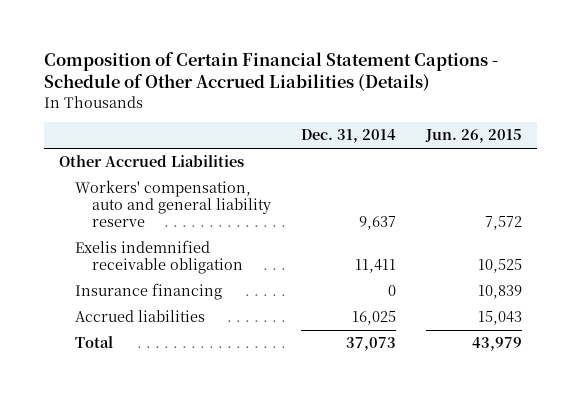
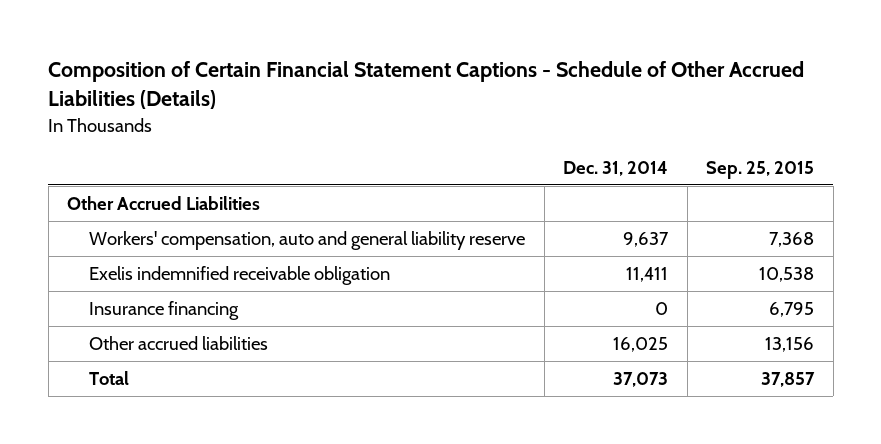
[425,129,523,144] Jun. 26, 2015 -> none
none -> [706,161,815,180] Sep. 25, 2015
[75,310,206,323] Accrued liabilities -> [89,335,269,350] Other accrued liabilities

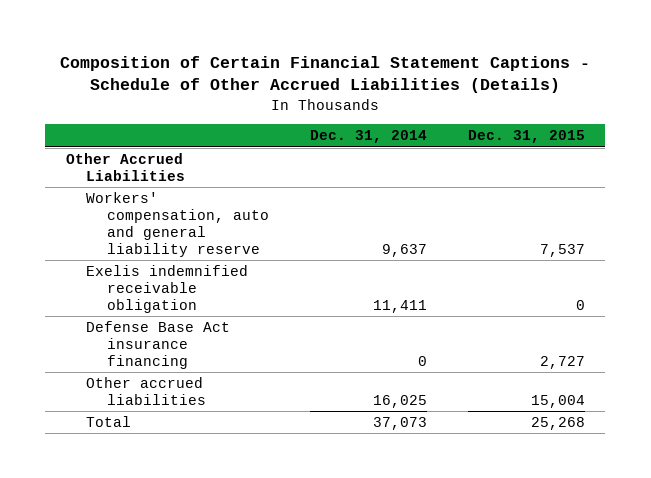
[706,161,815,180] Sep. 25, 2015 -> none
none -> [467,130,585,144] Dec. 31, 2015
[89,300,240,320] Insurance financing -> [86,320,231,369] Defense Base Act insurance financing

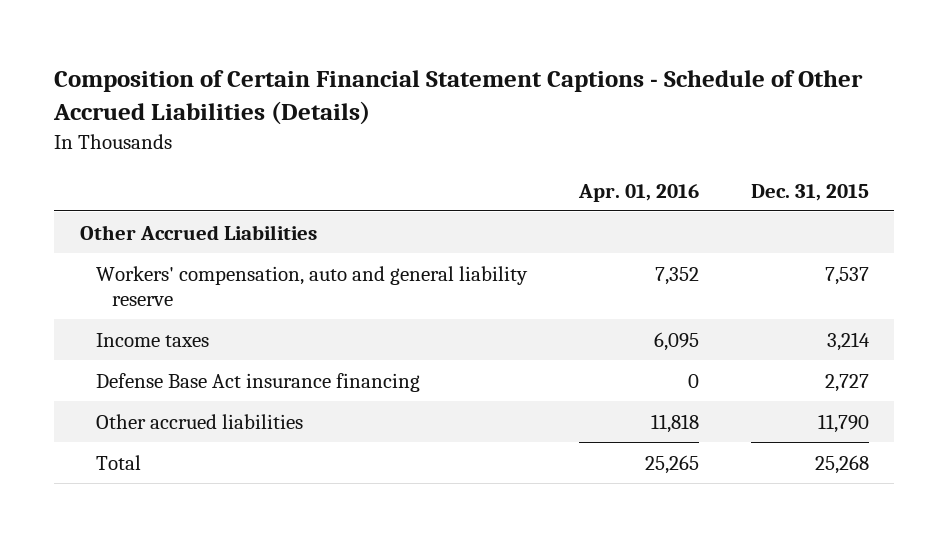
[309,130,427,144] Dec. 31, 2014 -> none
none -> [577,183,699,202] Apr. 01, 2016
[86,264,249,313] Exelis indemnified receivable obligation -> none
none -> [96,332,210,347] Income taxes
[530,394,585,408] 15,004 -> [817,413,869,433] 11,790

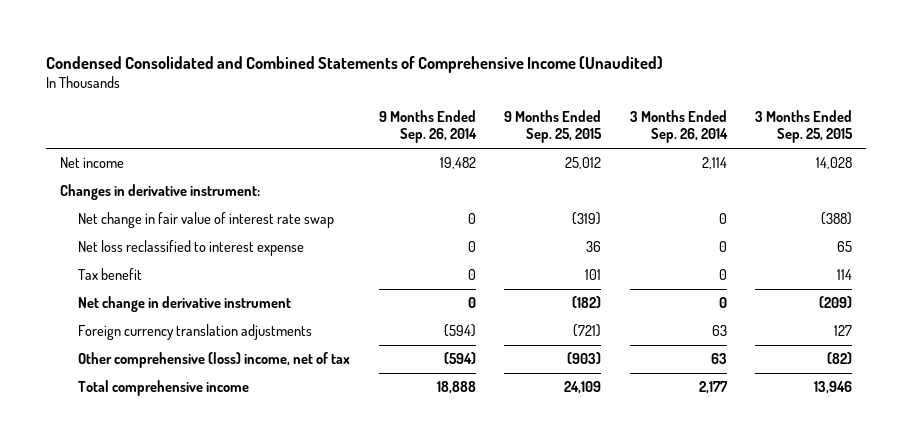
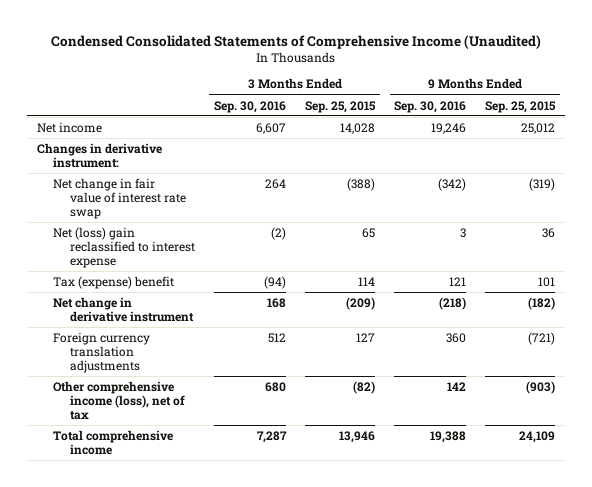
[46,55,664,73] Condensed Consolidated and Combined Statements of Comprehensive Income (Unaudited) -> [51,34,542,49] Condensed Consolidated Statements of Comprehensive Income (Unaudited)
[378,110,477,144] 9 Months Ended Sep. 26, 2014 -> none
[629,110,728,144] 3 Months Ended Sep. 26, 2014 -> none
none -> [213,100,286,113] Sep. 30, 2016
none -> [394,100,467,113] Sep. 30, 2016
[78,240,305,257] Net loss reclassified to interest expense -> [53,226,195,268] Net (loss) gain reclassified to interest expense
[78,268,143,281] Tax benefit -> [53,275,175,289] Tax (expense) benefit
[78,352,351,369] Other comprehensive (loss) income, net of tax -> [53,380,185,420] Other comprehensive income (loss), net of tax

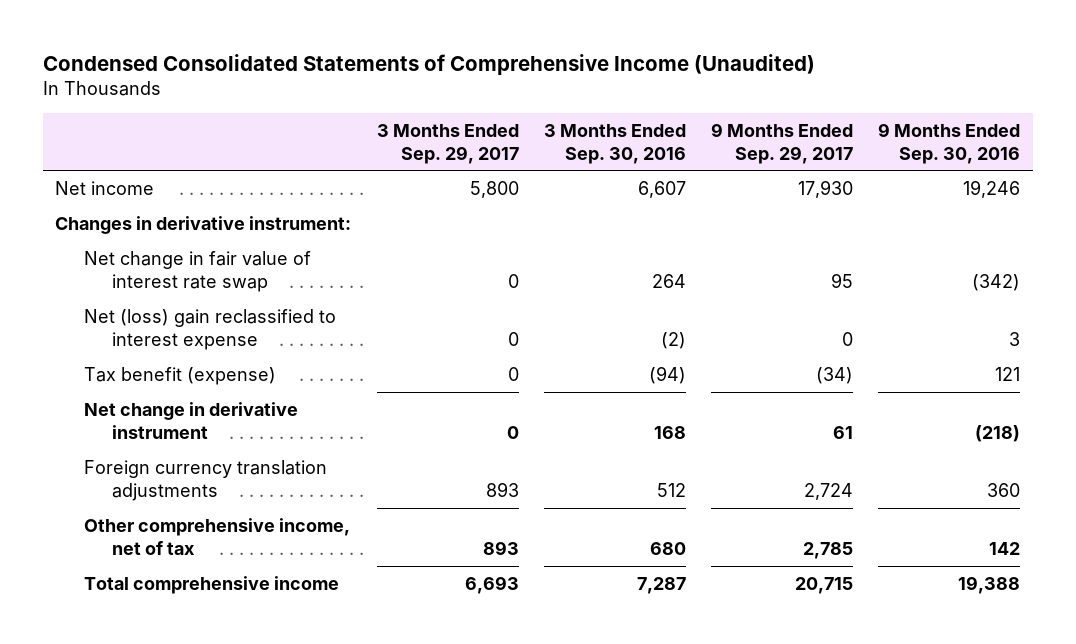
[305,100,377,113] Sep. 25, 2015 -> none
[485,100,557,113] Sep. 25, 2015 -> none
none -> [376,123,519,164] 3 Months Ended Sep. 29, 2017
none -> [710,122,853,164] 9 Months Ended Sep. 29, 2017
[53,275,175,289] Tax (expense) benefit -> [83,366,276,385] Tax benefit (expense)
[53,380,185,420] Other comprehensive income (loss), net of tax -> [83,517,350,555] Other comprehensive income, net of tax

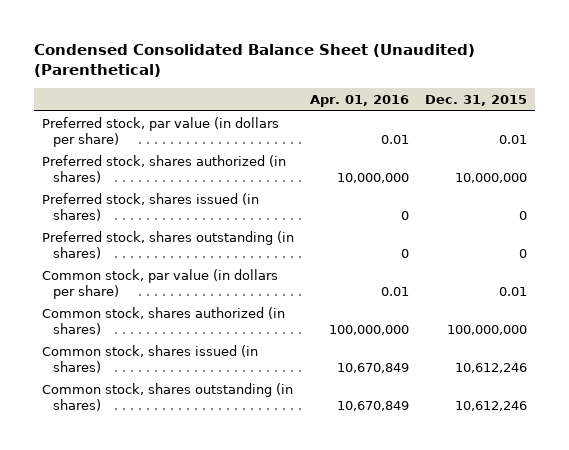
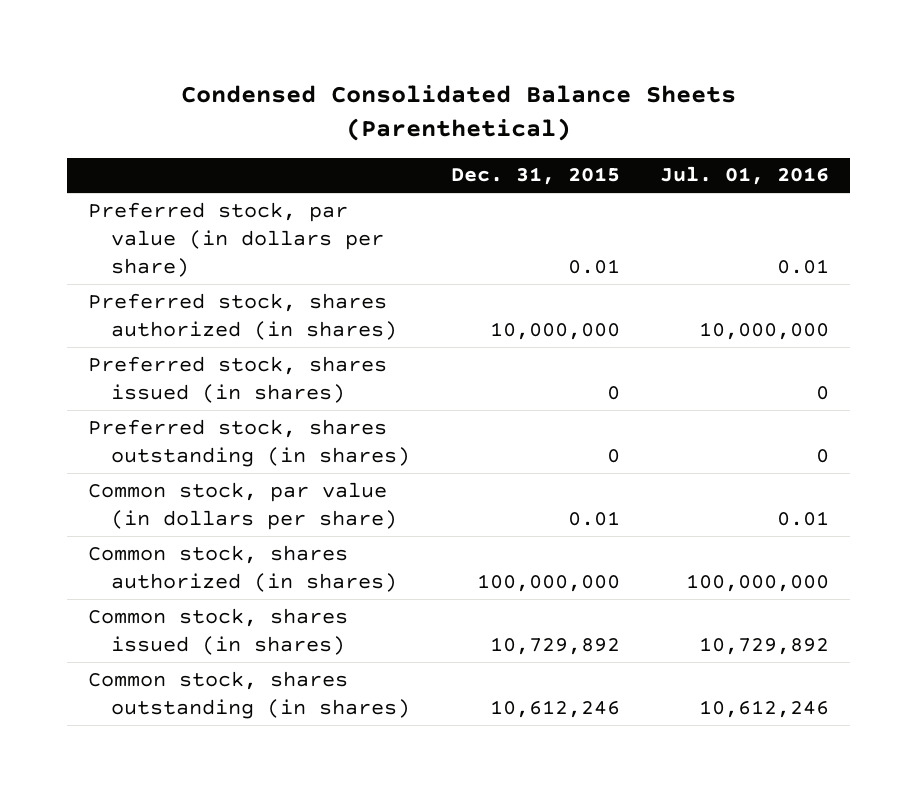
[34,43,476,78] Condensed Consolidated Balance Sheet (Unaudited) (Parenthetical) -> [180,84,736,141] Condensed Consolidated Balance Sheets (Parenthetical)
[309,95,409,108] Apr. 01, 2016 -> none
none -> [660,166,830,186] Jul. 01, 2016
[454,362,527,373] 10,612,246 -> [489,636,620,655] 10,729,892

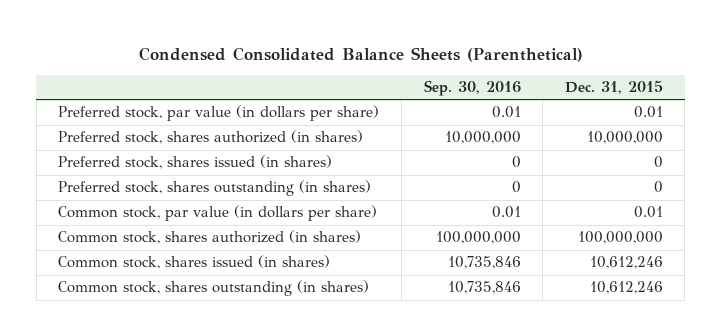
[660,166,830,186] Jul. 01, 2016 -> none
none -> [423,80,521,97] Sep. 30, 2016
[489,636,620,655] 10,729,892 -> [589,256,663,270] 10,612,246

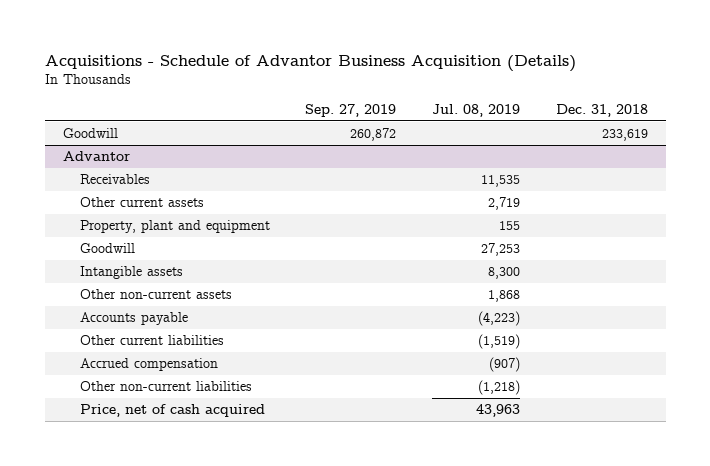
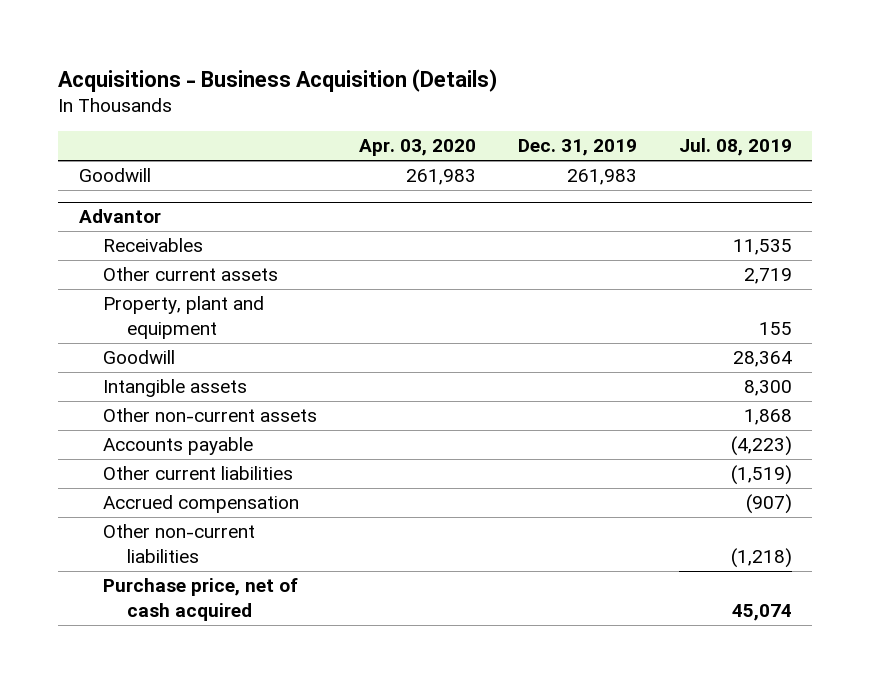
[44,54,576,72] Acquisitions - Schedule of Advantor Business Acquisition (Details) -> [57,68,497,92] Acquisitions - Business Acquisition (Details)
[305,103,397,117] Sep. 27, 2019 -> none
[555,103,648,117] Dec. 31, 2018 -> none
none -> [358,139,476,157] Apr. 03, 2020
none -> [517,139,637,157] Dec. 31, 2019
[481,243,521,257] 27,253 -> [732,351,792,368] 28,364
[79,404,265,418] Price, net of cash acquired -> [102,578,298,621] Purchase price, net of cash acquired
[476,404,521,418] 43,963 -> [731,603,792,621] 45,074

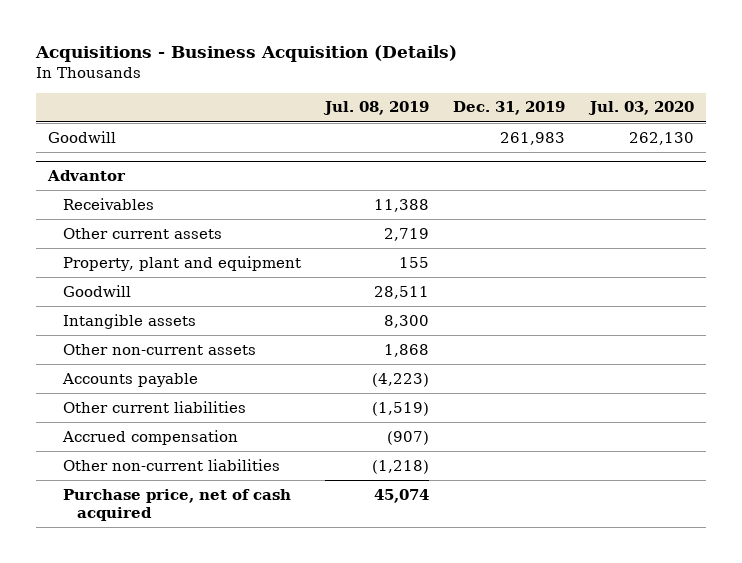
[358,139,476,157] Apr. 03, 2020 -> none
none -> [587,101,694,116] Jul. 03, 2020
[732,239,792,256] 11,535 -> [373,198,429,212] 11,388
[732,351,792,368] 28,364 -> [373,285,429,299] 28,511

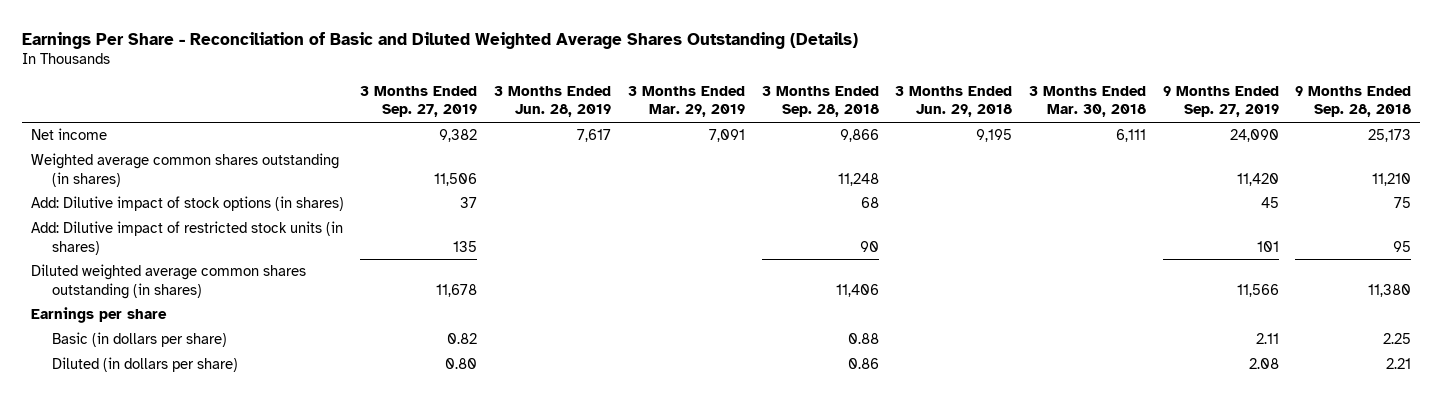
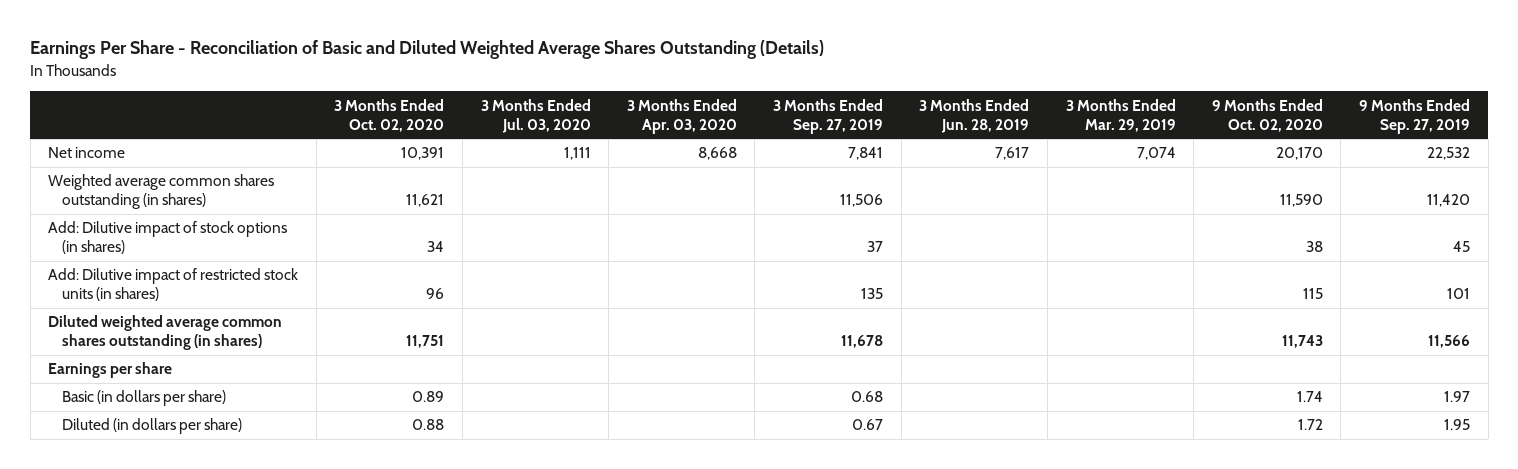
[761,85,879,118] 3 Months Ended Sep. 28, 2018 -> none
[895,85,1013,118] 3 Months Ended Jun. 29, 2018 -> none
[1028,85,1146,118] 3 Months Ended Mar. 30, 2018 -> none
[1295,85,1412,118] 9 Months Ended Sep. 28, 2018 -> none
none -> [334,98,445,132] 3 Months Ended Oct. 02, 2020
none -> [480,98,591,133] 3 Months Ended Jul. 03, 2020
none -> [626,98,737,134] 3 Months Ended Apr. 03, 2020
none -> [1211,98,1323,132] 9 Months Ended Oct. 02, 2020
[439,129,478,143] 9,382 -> [848,147,884,161] 7,841
[708,129,745,143] 7,091 -> [1136,147,1176,161] 7,074
[1229,129,1279,143] 24,090 -> [1427,147,1471,161] 22,532
[447,333,478,345] 0.82 -> [851,391,884,403] 0.68
[1255,333,1279,345] 2.11 -> [1444,391,1471,403] 1.97
[445,358,478,370] 0.80 -> [852,419,884,431] 0.67
[1248,358,1279,370] 2.08 -> [1444,419,1471,431] 1.95

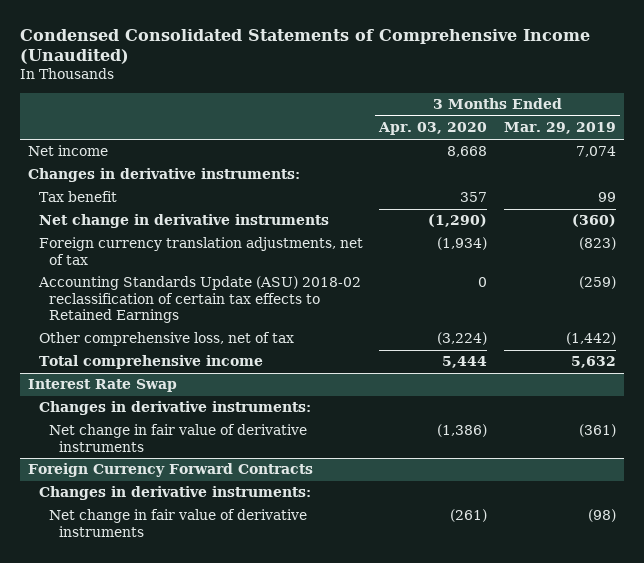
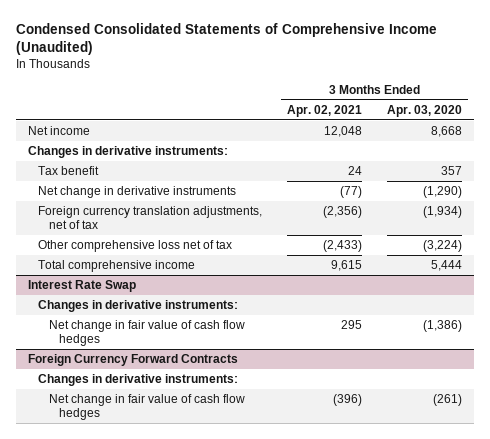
[504,122,617,135] Mar. 29, 2019 -> none
none -> [287,104,363,117] Apr. 02, 2021
[37,276,361,323] Accounting Standards Update (ASU) 2018-02 reclassification of certain tax effects to Retained Earnings -> none
[38,332,294,347] Other comprehensive loss, net of tax -> [38,239,233,252] Other comprehensive loss net of tax
[48,424,307,452] Net change in fair value of derivative instruments -> [48,319,245,347] Net change in fair value of cash flow hedges
[48,509,307,537] Net change in fair value of derivative instruments -> [48,393,245,421] Net change in fair value of cash flow hedges

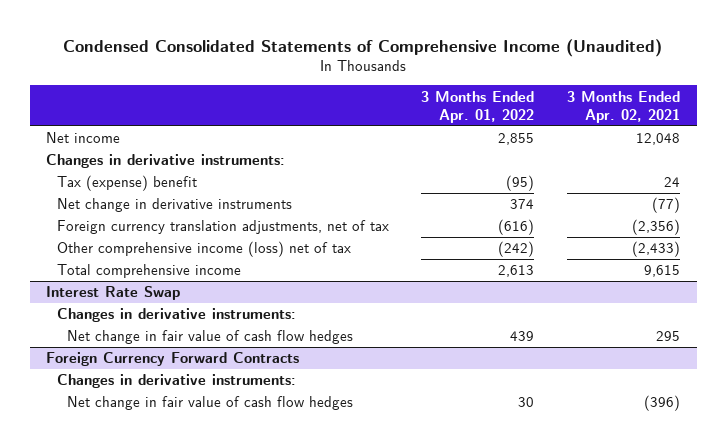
[386,104,462,117] Apr. 03, 2020 -> none
none -> [421,90,535,123] 3 Months Ended Apr. 01, 2022
[38,165,100,175] Tax benefit -> [56,175,197,192] Tax (expense) benefit
[38,239,233,252] Other comprehensive loss net of tax -> [56,241,351,258] Other comprehensive income (loss) net of tax

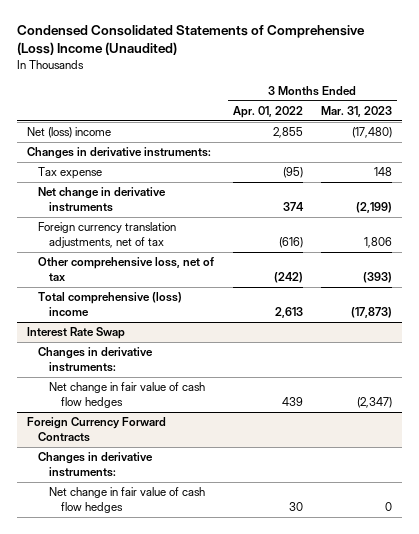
[63,38,663,57] Condensed Consolidated Statements of Comprehensive Income (Unaudited) -> [17,25,366,56] Condensed Consolidated Statements of Comprehensive (Loss) Income (Unaudited)
[567,90,681,123] 3 Months Ended Apr. 02, 2021 -> none
none -> [321,105,393,117] Mar. 31, 2023
[46,132,121,144] Net income -> [26,127,111,139] Net (loss) income
[56,175,197,192] Tax (expense) benefit -> [38,167,103,180] Tax expense
[56,241,351,258] Other comprehensive income (loss) net of tax -> [38,257,215,282] Other comprehensive loss, net of tax
[56,264,241,279] Total comprehensive income -> [38,292,183,317] Total comprehensive (loss) income

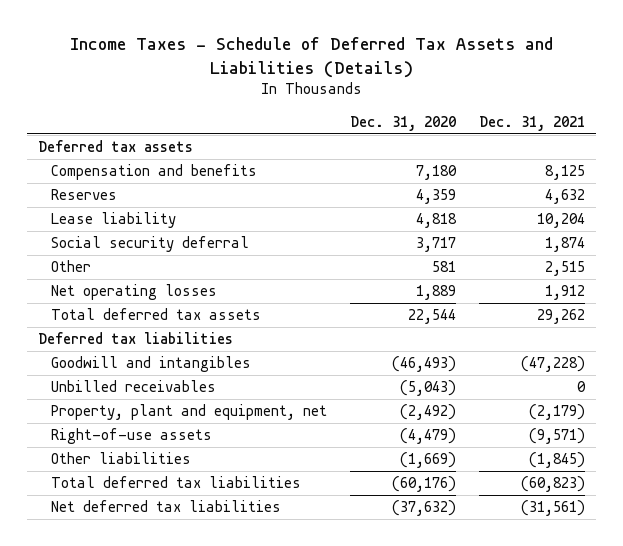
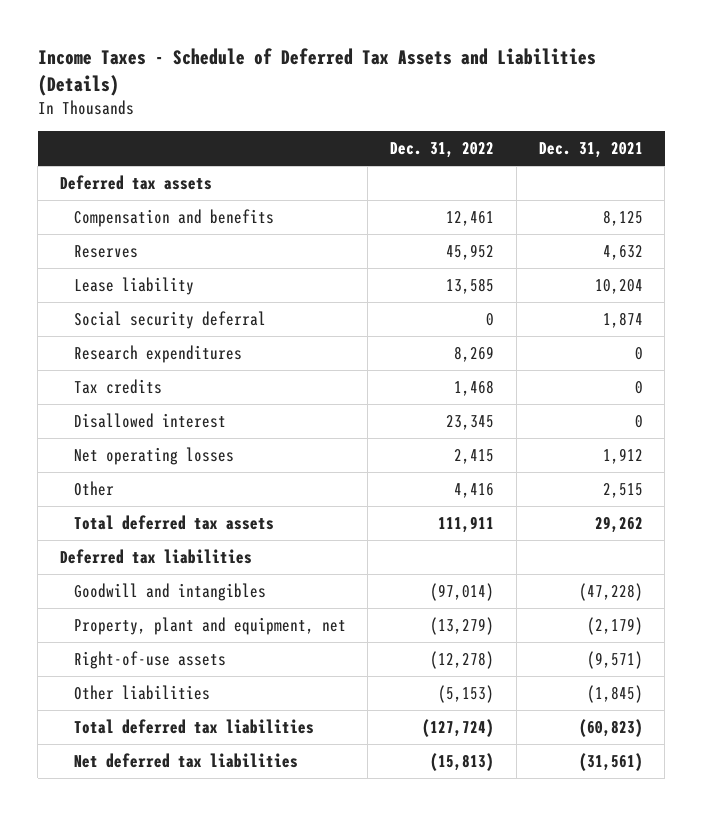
[349,115,456,131] Dec. 31, 2020 -> none
none -> [390,142,495,159] Dec. 31, 2022
none -> [73,345,242,364] Research expenditures
none -> [73,379,162,395] Tax credits
none -> [73,413,226,429] Disallowed interest
[50,260,91,273] Other -> [73,481,114,497] Other
[50,380,216,393] Unbilled receivables -> none

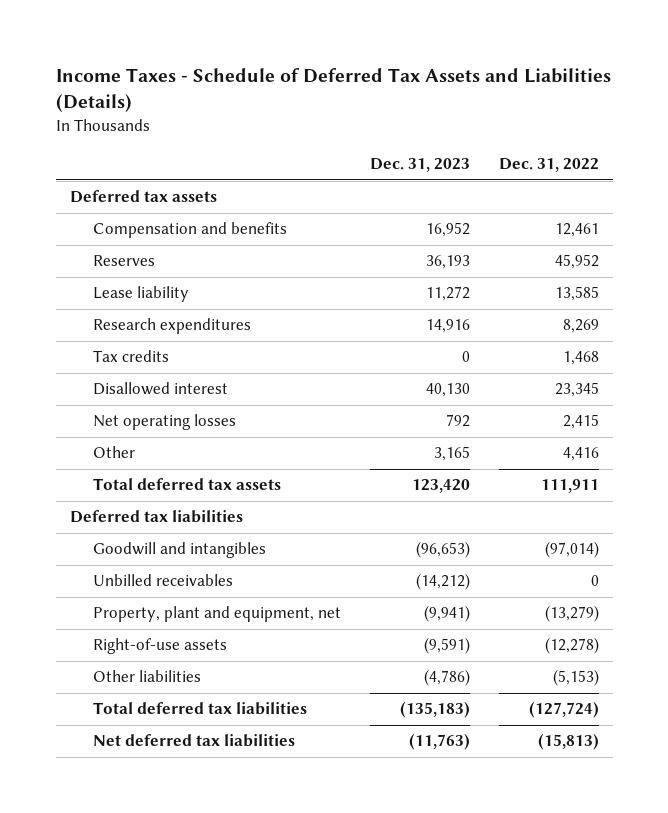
[538,142,643,159] Dec. 31, 2021 -> none
none -> [369,158,470,173] Dec. 31, 2023
[73,311,266,330] Social security deferral -> none
none -> [93,574,234,587] Unbilled receivables

